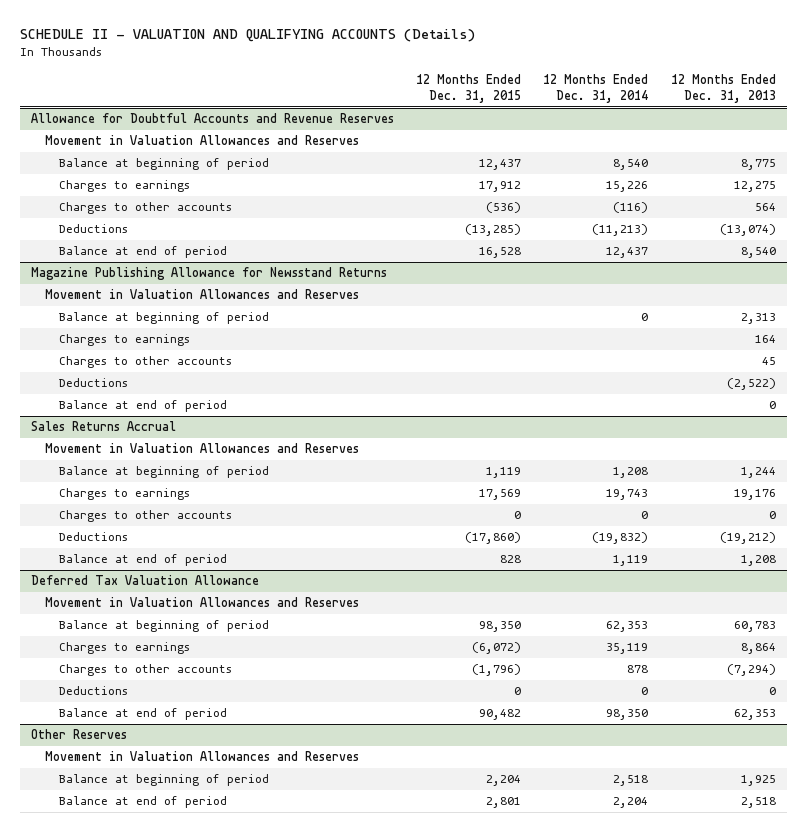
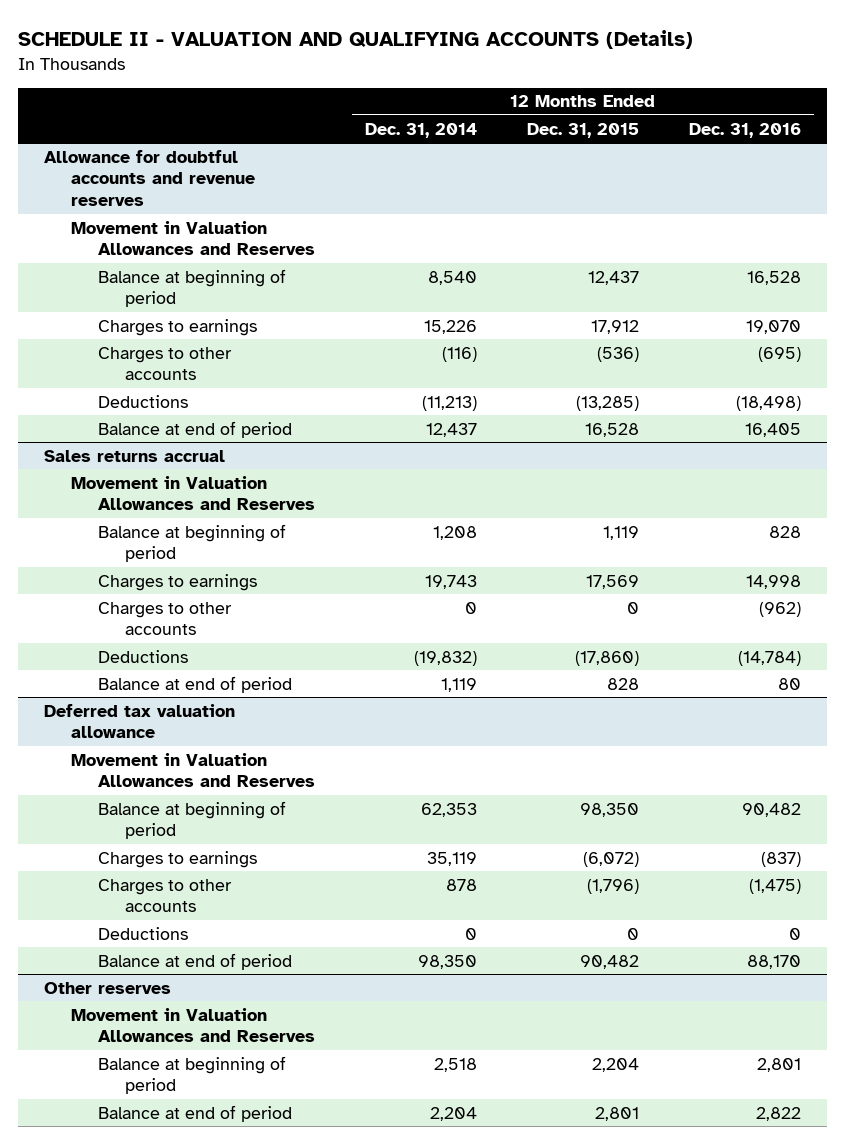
[670,73,776,103] 12 Months Ended Dec. 31, 2013 -> none
none -> [689,122,802,138] Dec. 31, 2016
[31,113,395,124] Allowance for Doubtful Accounts and Revenue Reserves -> [43,149,255,206] Allowance for doubtful accounts and revenue reserves
[31,267,388,281] Magazine Publishing Allowance for Newsstand Returns -> none
[45,289,360,300] Movement in Valuation Allowances and Reserves -> none
[59,312,270,325] Balance at beginning of period -> none
[59,334,191,347] Charges to earnings -> none
[59,356,233,369] Charges to other accounts -> none
[59,378,129,388] Deductions -> none
[59,400,228,413] Balance at end of period -> none
[31,421,177,432] Sales Returns Accrual -> [43,449,225,462] Sales returns accrual
[31,575,260,586] Deferred Tax Valuation Allowance -> [43,703,235,739] Deferred tax valuation allowance
[31,729,128,740] Other Reserves -> [43,981,171,994] Other reserves

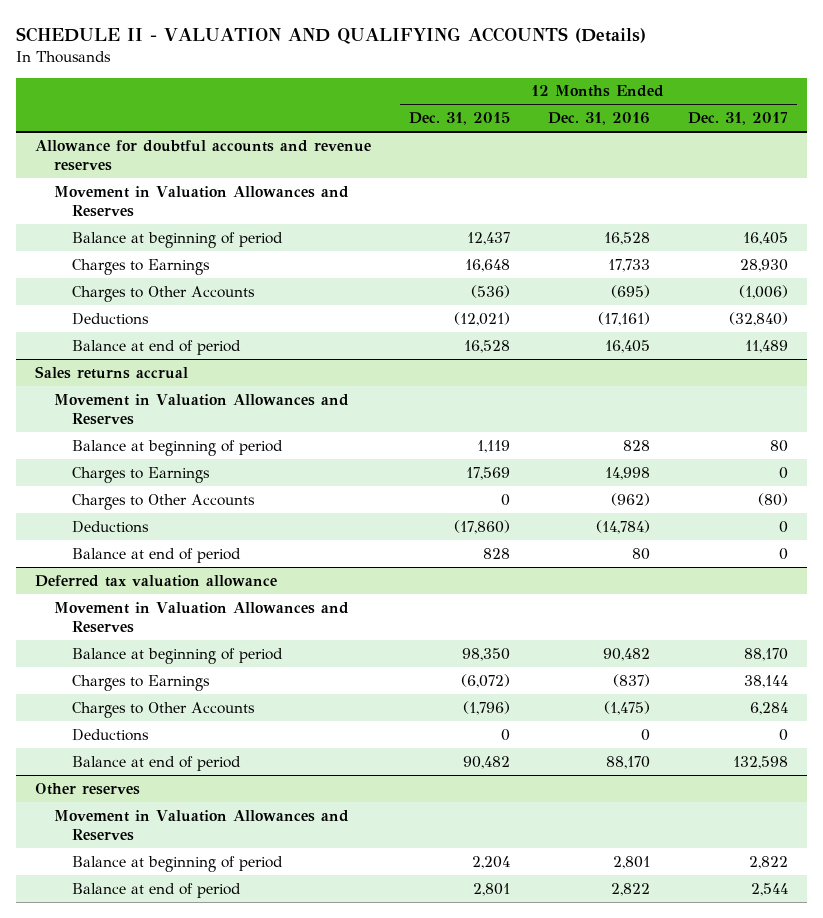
[364,122,477,138] Dec. 31, 2014 -> none
none -> [687,112,788,126] Dec. 31, 2017
[97,318,257,336] Charges to earnings -> [71,258,210,275] Charges to Earnings
[591,319,640,334] 17,912 -> [465,258,511,272] 16,648
[746,319,802,334] 19,070 -> [607,258,650,272] 17,733
[97,346,232,381] Charges to other accounts -> [71,285,255,302] Charges to Other Accounts
[576,395,640,411] (13,285) -> [454,311,511,326] (12,021)
[736,395,802,411] (18,498) -> [597,311,650,326] (17,161)
[97,573,257,591] Charges to earnings -> [71,466,210,483] Charges to Earnings
[97,601,232,636] Charges to other accounts -> [71,493,255,510] Charges to Other Accounts
[97,850,257,868] Charges to earnings -> [71,674,210,691] Charges to Earnings
[97,878,232,913] Charges to other accounts -> [71,701,255,718] Charges to Other Accounts

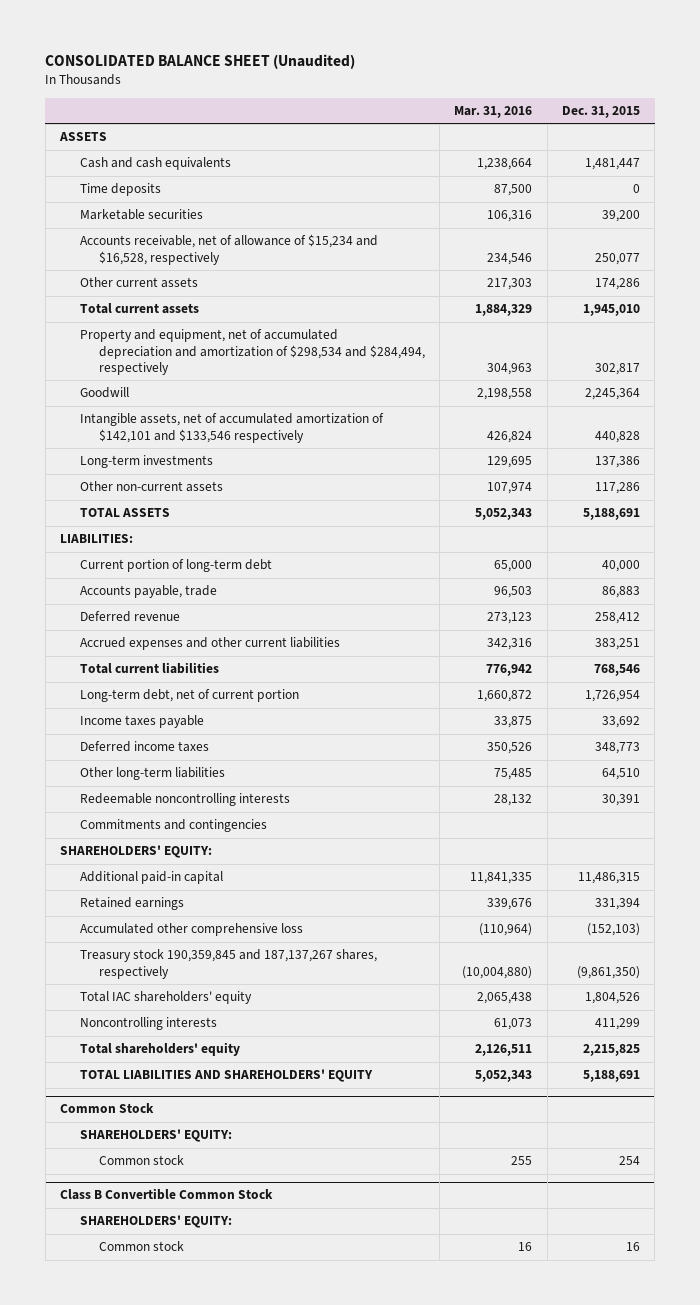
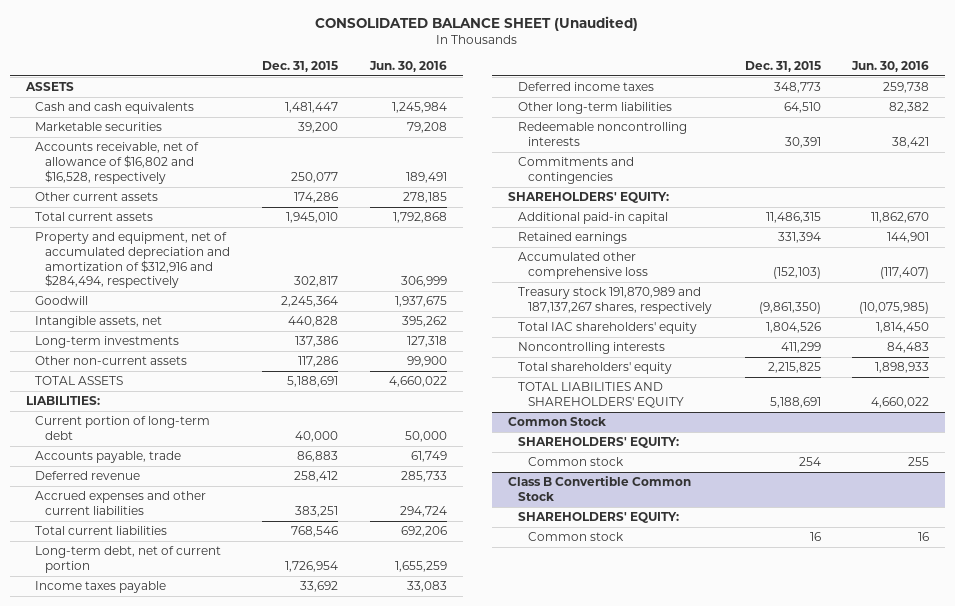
[454,106,533,119] Mar. 31, 2016 -> none
none -> [368,60,447,72] Jun. 30, 2016
[79,183,161,197] Time deposits -> none
[79,234,378,265] Accounts receivable, net of allowance of $15,234 and $16,528, respectively -> [35,142,200,184] Accounts receivable, net of allowance of $16,802 and $16,528, respectively
[79,329,425,376] Property and equipment, net of accumulated depreciation and amortization of $298,534 and $284,494, respectively -> [35,232,231,289] Property and equipment, net of accumulated depreciation and amortization of $312,916 and $284,494, respectively
[79,413,384,443] Intangible assets, net of accumulated amortization of $142,101 and $133,546 respectively -> [35,316,163,329] Intangible assets, net
[79,949,377,979] Treasury stock 190,359,845 and 187,137,267 shares, respectively -> [517,287,712,314] Treasury stock 191,870,989 and 187,137,267 shares, respectively

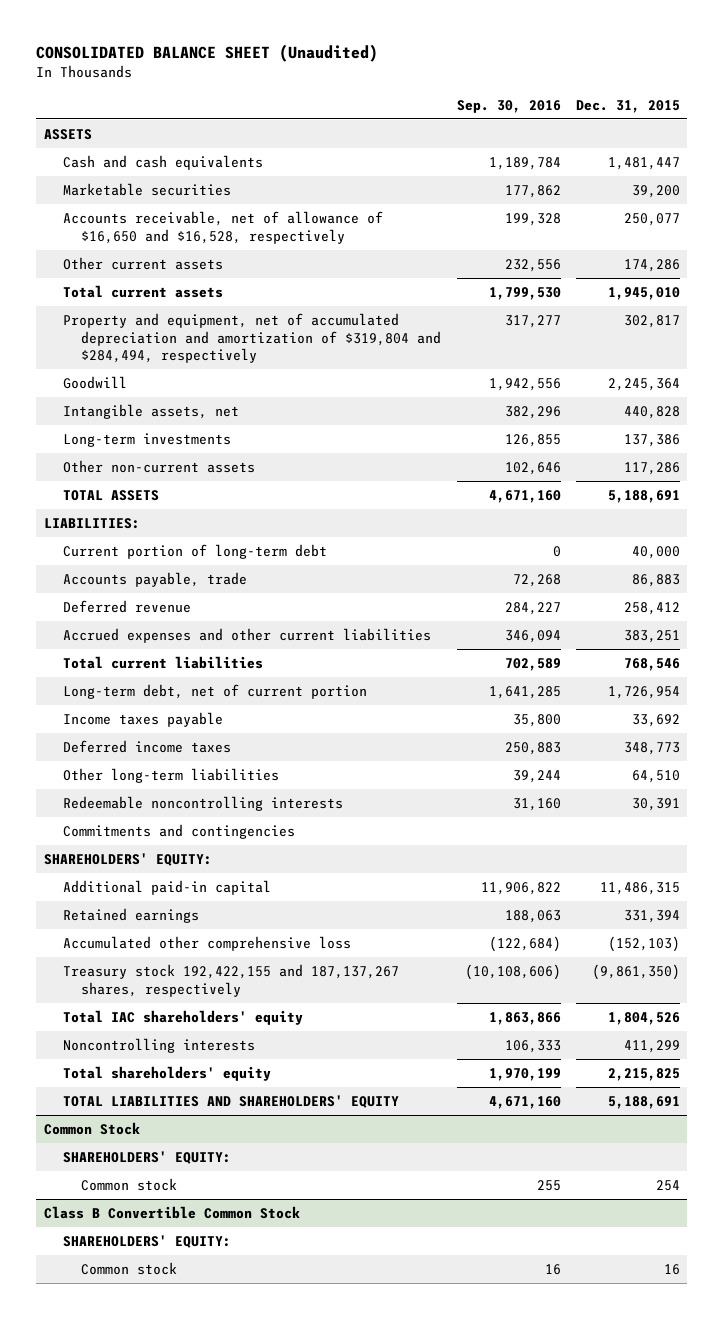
[368,60,447,72] Jun. 30, 2016 -> none
none -> [456,99,561,113] Sep. 30, 2016
[35,142,200,184] Accounts receivable, net of allowance of $16,802 and $16,528, respectively -> [62,210,383,244] Accounts receivable, net of allowance of $16,650 and $16,528, respectively
[35,232,231,289] Property and equipment, net of accumulated depreciation and amortization of $312,916 and $284,494, respectively -> [62,312,442,364] Property and equipment, net of accumulated depreciation and amortization of $319,804 and $284,494, respectively
[517,287,712,314] Treasury stock 191,870,989 and 187,137,267 shares, respectively -> [62,963,399,997] Treasury stock 192,422,155 and 187,137,267 shares, respectively

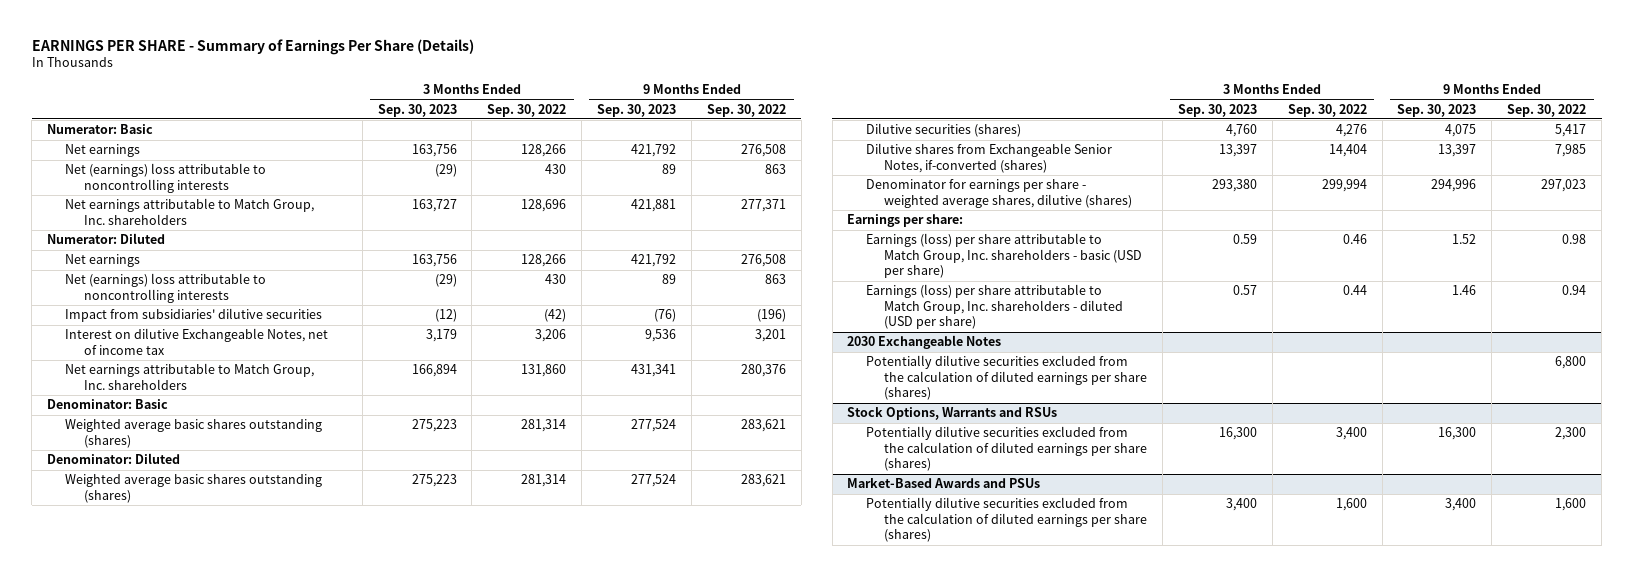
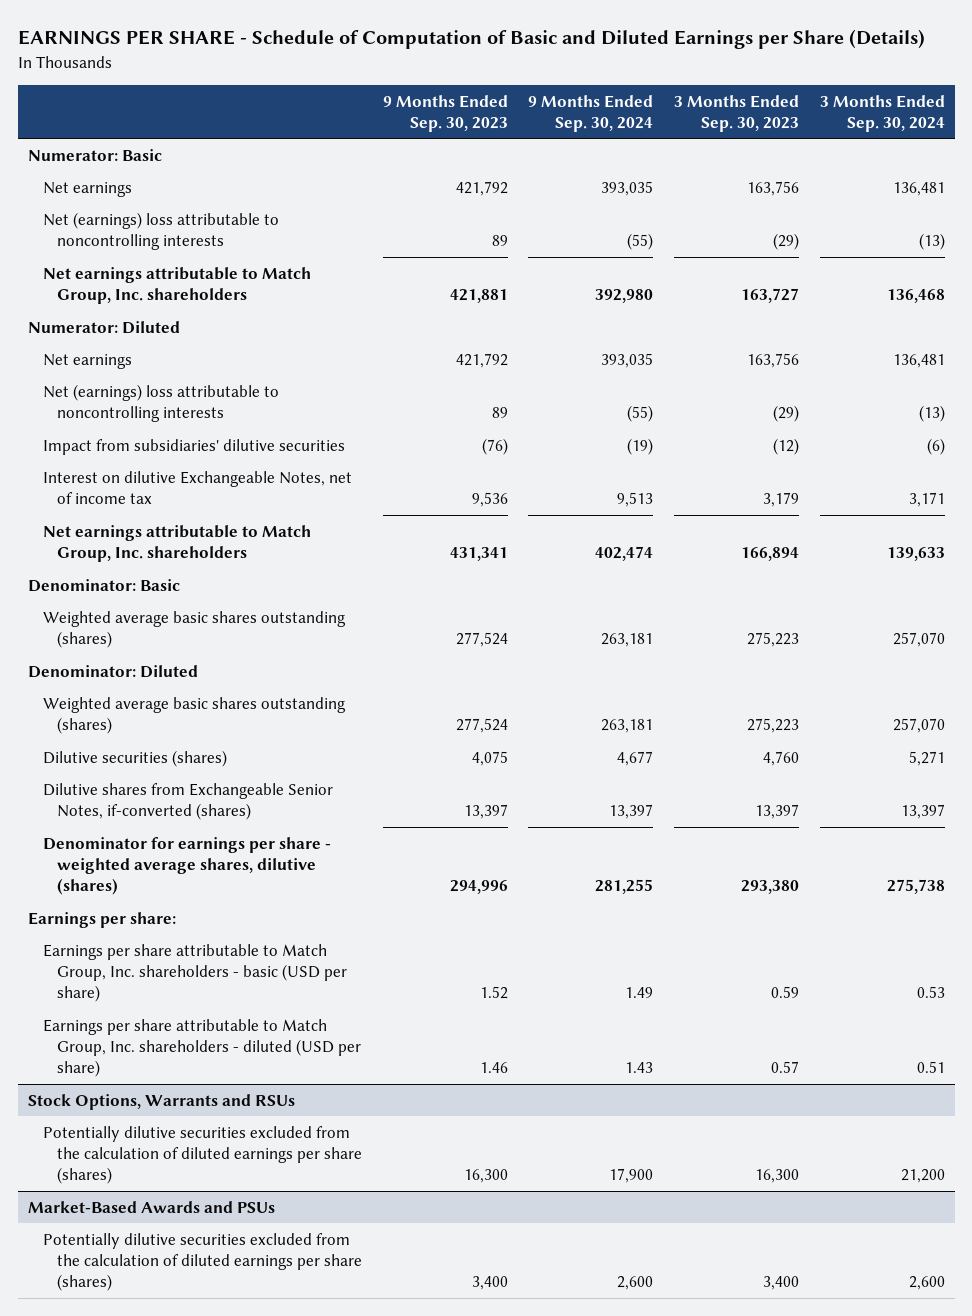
[31,38,474,55] EARNINGS PER SHARE - Summary of Earnings Per Share (Details) -> [17,29,925,50] EARNINGS PER SHARE - Schedule of Computation of Basic and Diluted Earnings per Share (Details)
[487,103,567,117] Sep. 30, 2022 -> none
[706,103,786,117] Sep. 30, 2022 -> none
none -> [528,94,654,132] 9 Months Ended Sep. 30, 2024
none -> [819,94,945,132] 3 Months Ended Sep. 30, 2024
[847,335,1002,350] 2030 Exchangeable Notes -> none
[865,355,1148,401] Potentially dilutive securities excluded from the calculation of diluted earnings per share (shares) -> none
[865,233,1143,279] Earnings (loss) per share attributable to Match Group, Inc. shareholders - basic (USD per share) -> [42,943,348,1003] Earnings per share attributable to Match Group, Inc. shareholders - basic (USD per share)
[865,284,1124,330] Earnings (loss) per share attributable to Match Group, Inc. shareholders - diluted (USD per share) -> [42,1018,362,1078] Earnings per share attributable to Match Group, Inc. shareholders - diluted (USD per share)

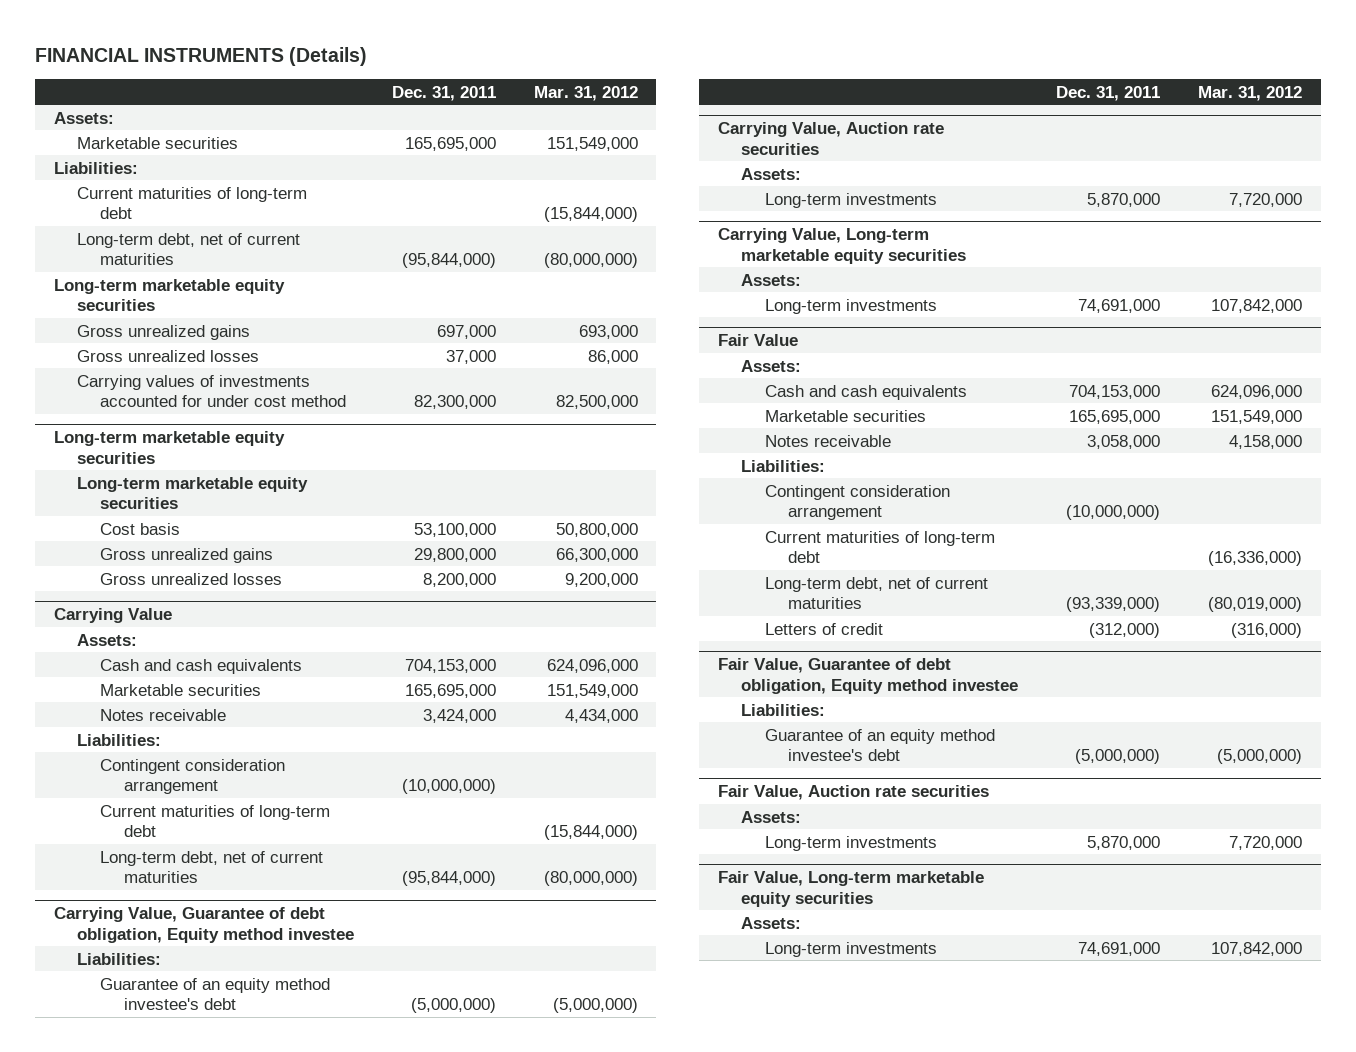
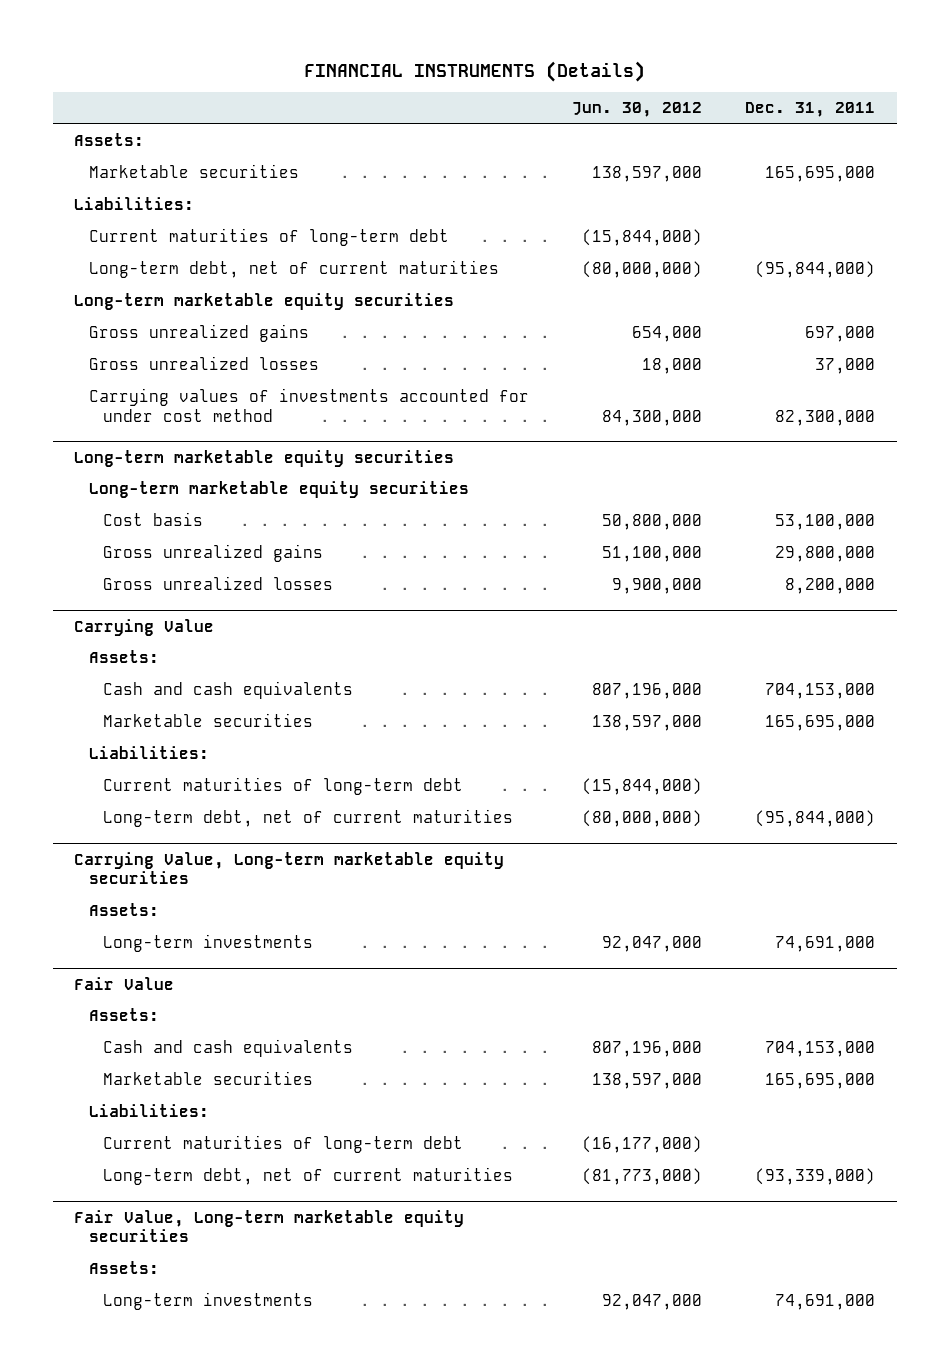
[533,85,638,101] Mar. 31, 2012 -> none
none -> [572,102,703,118] Jun. 30, 2012
[100,708,227,721] Notes receivable -> none
[100,758,286,795] Contingent consideration arrangement -> none
[53,906,355,943] Carrying Value, Guarantee of debt obligation, Equity method investee -> none
[77,952,162,965] Liabilities: -> none
[100,977,331,1011] Guarantee of an equity method investee's debt -> none
[718,121,945,155] Carrying Value, Auction rate securities -> none
[741,167,802,180] Assets: -> none
[764,192,937,208] Long-term investments -> none
[764,434,891,447] Notes receivable -> none
[764,484,950,521] Contingent consideration arrangement -> none
[764,622,883,635] Letters of credit -> none
[718,657,1019,694] Fair Value, Guarantee of debt obligation, Equity method investee -> none
[741,703,826,716] Liabilities: -> none
[764,728,995,762] Guarantee of an equity method investee's debt -> none
[718,784,990,800] Fair Value, Auction rate securities -> none
[741,810,802,823] Assets: -> none
[764,835,937,851] Long-term investments -> none

